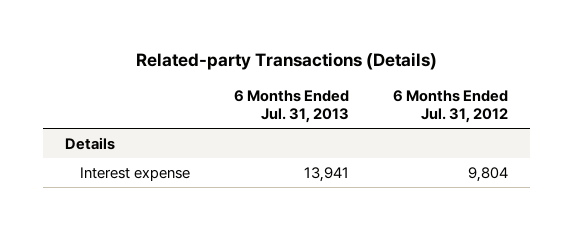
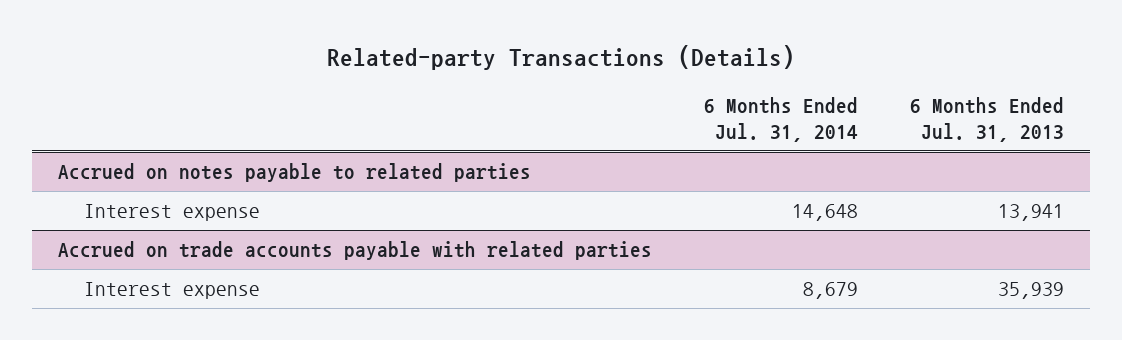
[393,90,509,124] 6 Months Ended Jul. 31, 2012 -> none
none -> [703,97,858,143] 6 Months Ended Jul. 31, 2014
[64,136,115,150] Details -> none
none -> [58,163,532,183] Accrued on notes payable to related parties
none -> [58,241,653,261] Accrued on trade accounts payable with related parties
none -> [83,282,260,300] Interest expense

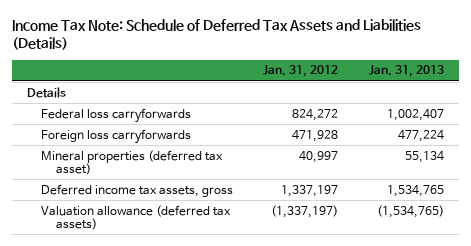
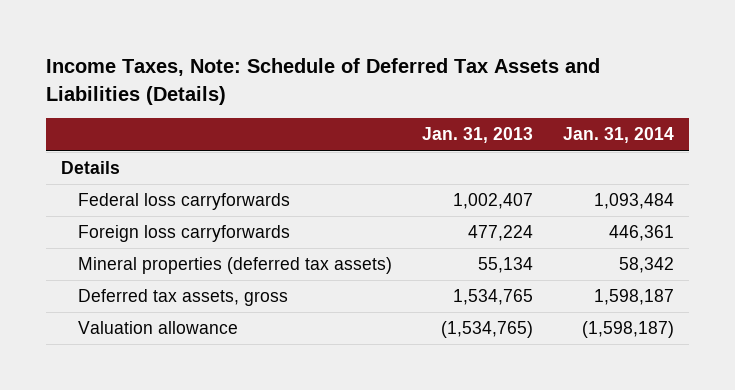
[11,19,421,51] Income Tax Note: Schedule of Deferred Tax Assets and Liabilities (Details) -> [45,58,600,105] Income Taxes, Note: Schedule of Deferred Tax Assets and Liabilities (Details)
[263,65,339,78] Jan. 31, 2012 -> none
none -> [562,127,674,144] Jan. 31, 2014
[41,149,224,176] Mineral properties (deferred tax asset) -> [78,257,393,275] Mineral properties (deferred tax assets)
[41,183,234,197] Deferred income tax assets, gross -> [78,289,289,307] Deferred tax assets, gross
[41,204,232,231] Valuation allowance (deferred tax assets) -> [78,321,239,335] Valuation allowance

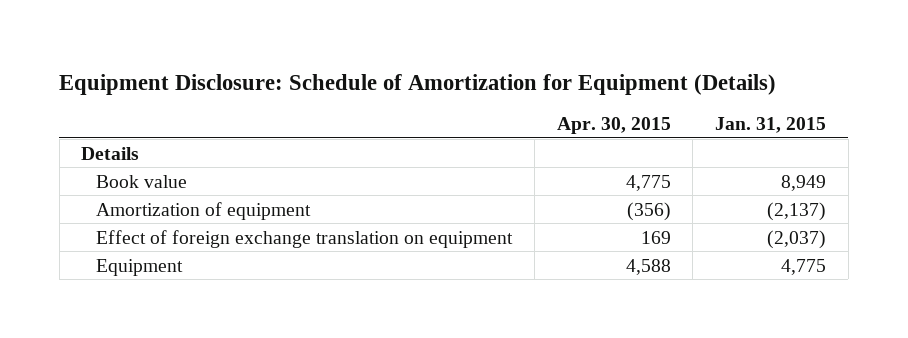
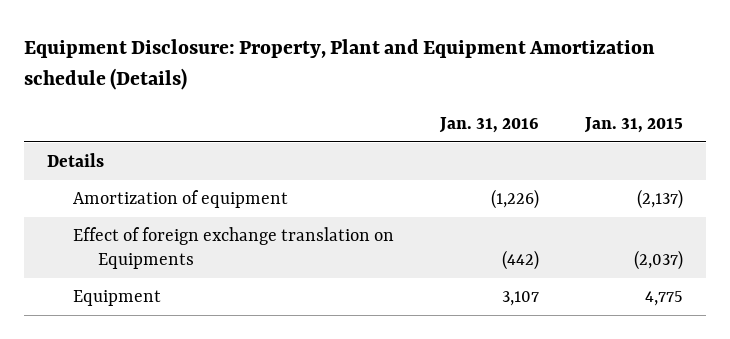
[59,73,777,95] Equipment Disclosure: Schedule of Amortization for Equipment (Details) -> [23,39,655,90] Equipment Disclosure: Property, Plant and Equipment Amortization schedule (Details)
[556,116,671,134] Apr. 30, 2015 -> none
none -> [438,116,539,133] Jan. 31, 2016
[96,174,188,188] Book value -> none
[96,229,514,248] Effect of foreign exchange translation on equipment -> [72,227,394,269] Effect of foreign exchange translation on Equipments

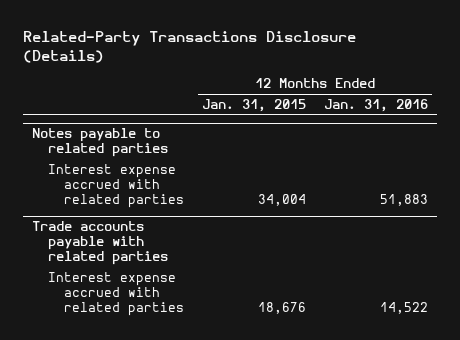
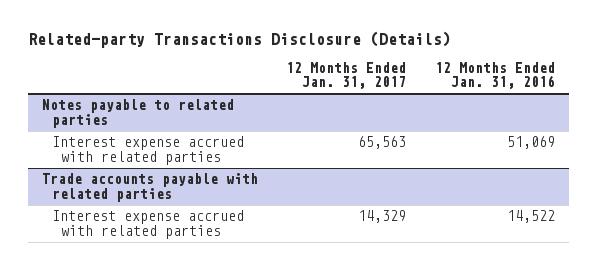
[22,30,356,64] Related-Party Transactions Disclosure (Details) -> [27,31,451,49] Related-party Transactions Disclosure (Details)
[202,98,307,112] Jan. 31, 2015 -> none
none -> [286,61,407,90] 12 Months Ended Jan. 31, 2017
[379,193,428,206] 51,883 -> [506,136,555,150] 51,069

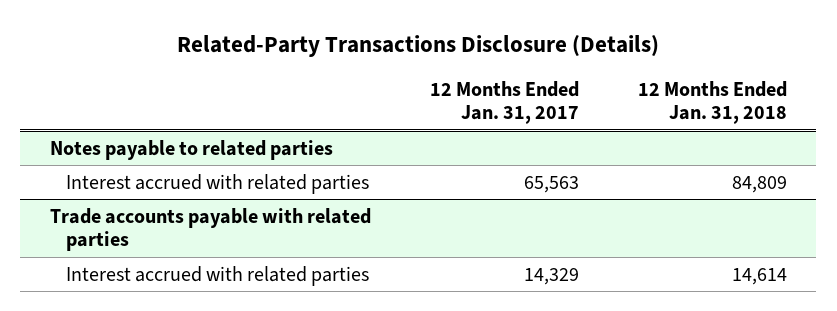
[27,31,451,49] Related-party Transactions Disclosure (Details) -> [177,34,660,57] Related-Party Transactions Disclosure (Details)
[434,61,555,90] 12 Months Ended Jan. 31, 2016 -> none
none -> [637,80,787,125] 12 Months Ended Jan. 31, 2018
[51,136,244,165] Interest expense accrued with related parties -> [65,173,369,194] Interest accrued with related parties
[51,210,244,239] Interest expense accrued with related parties -> [65,265,369,286] Interest accrued with related parties

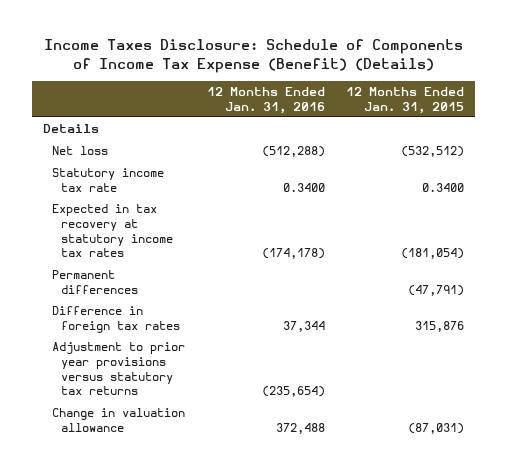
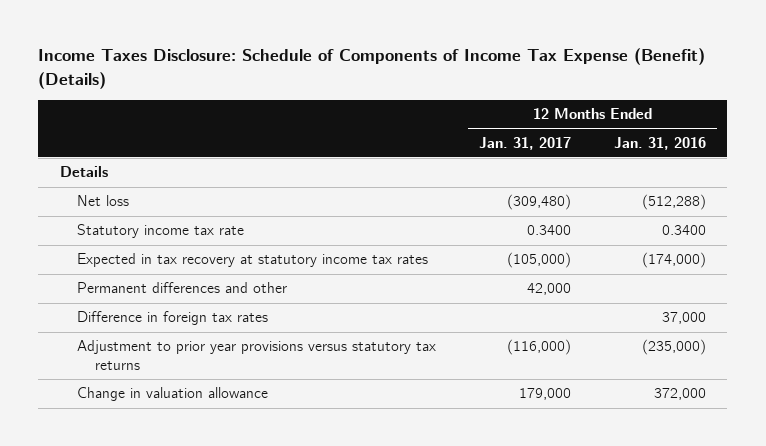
[346,86,465,114] 12 Months Ended Jan. 31, 2015 -> none
none -> [479,136,572,150] Jan. 31, 2017
[261,248,325,260] (174,178) -> [642,252,707,269] (174,000)
[51,270,138,295] Permanent differences -> [77,282,288,294] Permanent differences and other
[282,321,325,333] 37,344 -> [662,312,707,325] 37,000
[261,386,325,398] (235,654) -> [642,339,707,356] (235,000)
[275,423,325,435] 372,488 -> [654,388,707,401] 372,000

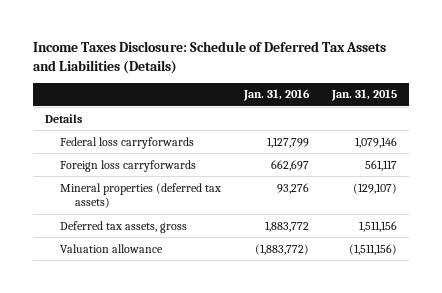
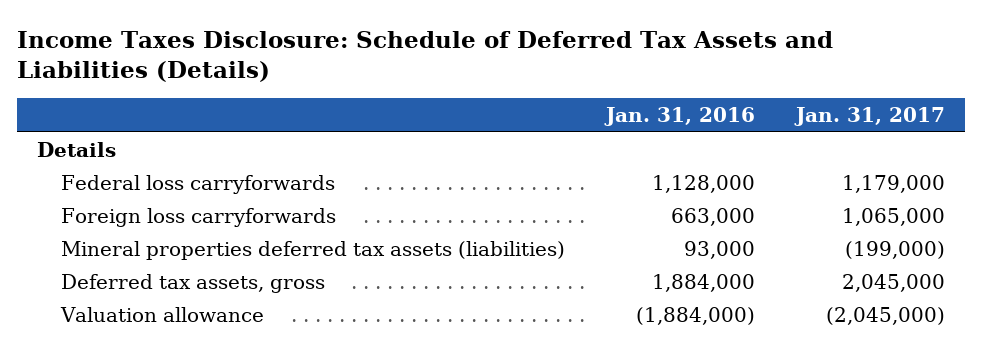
[331,89,398,102] Jan. 31, 2015 -> none
none -> [793,107,945,127] Jan. 31, 2017
[267,136,310,148] 1,127,799 -> [651,174,755,193] 1,128,000
[271,159,310,171] 662,697 -> [670,207,755,226] 663,000
[59,182,221,208] Mineral properties (deferred tax assets) -> [60,240,565,260] Mineral properties deferred tax assets (liabilities)
[277,182,310,194] 93,276 -> [683,240,755,259] 93,000
[265,220,310,232] 1,883,772 -> [651,273,755,292] 1,884,000
[255,243,310,255] (1,883,772) -> [635,306,755,325] (1,884,000)

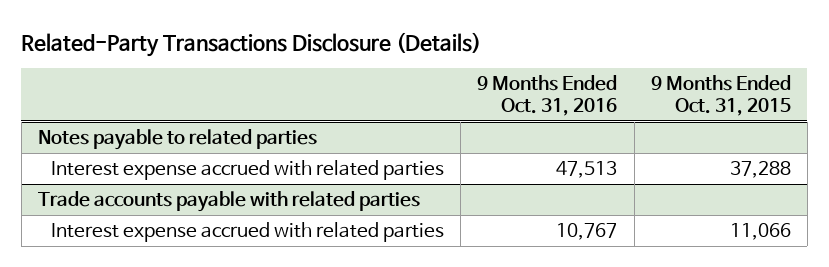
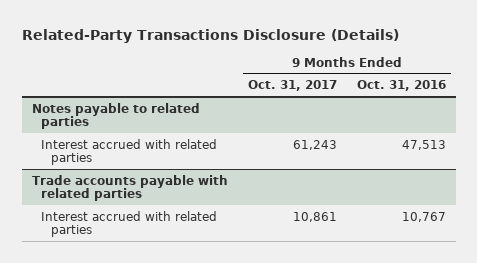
[650,75,791,116] 9 Months Ended Oct. 31, 2015 -> none
none -> [247,80,337,92] Oct. 31, 2017
[51,160,445,181] Interest expense accrued with related parties -> [41,138,218,166] Interest accrued with related parties
[51,222,445,243] Interest expense accrued with related parties -> [41,210,218,238] Interest accrued with related parties

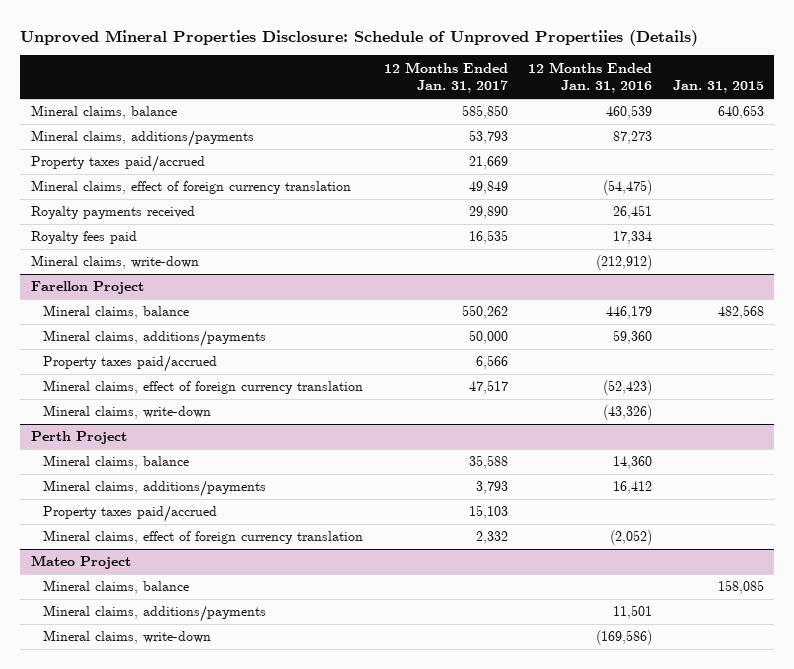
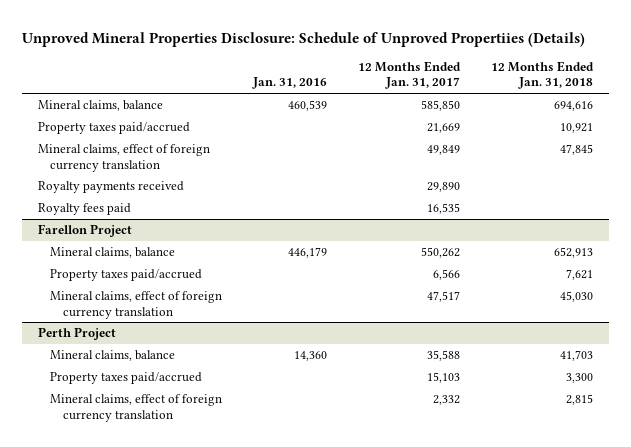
[528,61,653,94] 12 Months Ended Jan. 31, 2016 -> none
[672,80,764,94] Jan. 31, 2015 -> none
none -> [252,77,328,90] Jan. 31, 2016
none -> [491,61,595,90] 12 Months Ended Jan. 31, 2018
[30,130,254,148] Mineral claims, additions/payments -> none
[30,255,199,270] Mineral claims, write-down -> none
[43,330,267,348] Mineral claims, additions/payments -> none
[43,405,212,420] Mineral claims, write-down -> none
[43,480,267,498] Mineral claims, additions/payments -> none
[30,555,131,570] Mateo Project -> none
[43,580,190,595] Mineral claims, balance -> none
[43,605,267,623] Mineral claims, additions/payments -> none
[43,630,212,645] Mineral claims, write-down -> none

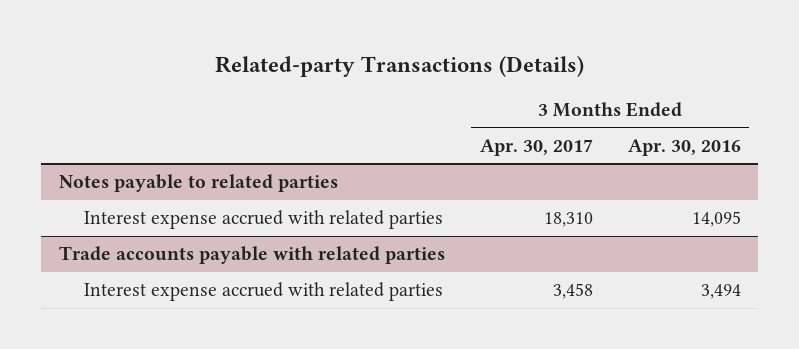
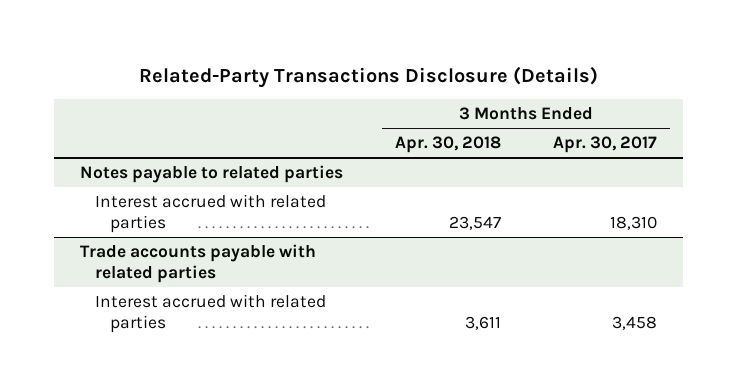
[214,55,584,77] Related-party Transactions (Details) -> [138,65,598,88] Related-Party Transactions Disclosure (Details)
[627,138,741,156] Apr. 30, 2016 -> none
none -> [395,136,502,154] Apr. 30, 2018
[84,210,444,230] Interest expense accrued with related parties -> [95,194,327,233] Interest accrued with related parties
[84,282,444,302] Interest expense accrued with related parties -> [95,294,327,333] Interest accrued with related parties

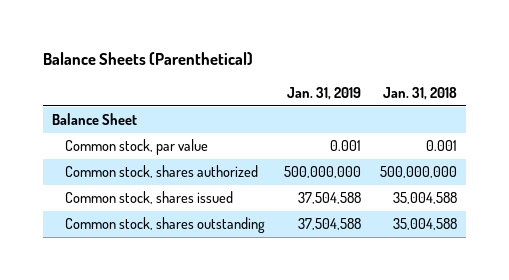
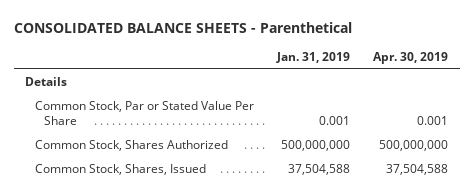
[42,52,253,66] Balance Sheets (Parenthetical) -> [13,21,352,33] CONSOLIDATED BALANCE SHEETS - Parenthetical
[382,87,457,101] Jan. 31, 2018 -> none
none -> [373,52,449,65] Apr. 30, 2019
[52,113,138,126] Balance Sheet -> none
[65,217,266,234] Common stock, shares outstanding -> none
none -> [25,77,68,87] Details
[65,139,209,156] Common stock, par value -> [34,101,254,126] Common Stock, Par or Stated Value Per Share
[65,165,259,179] Common stock, shares authorized -> [34,140,228,152] Common Stock, Shares Authorized
[65,191,234,205] Common stock, shares issued -> [34,164,206,176] Common Stock, Shares, Issued

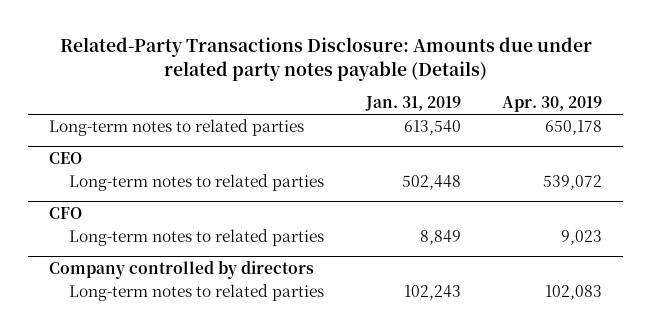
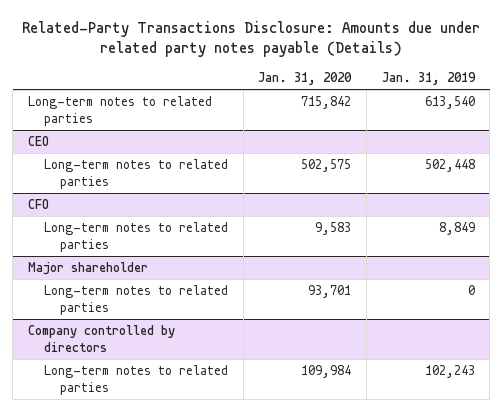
[502,96,603,113] Apr. 30, 2019 -> none
none -> [258,72,353,86] Jan. 31, 2020
none -> [27,262,148,276] Major shareholder
none -> [44,285,229,315] Long-term notes to related parties

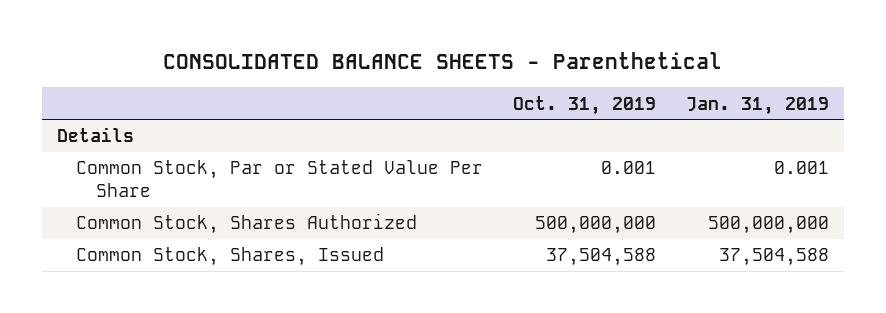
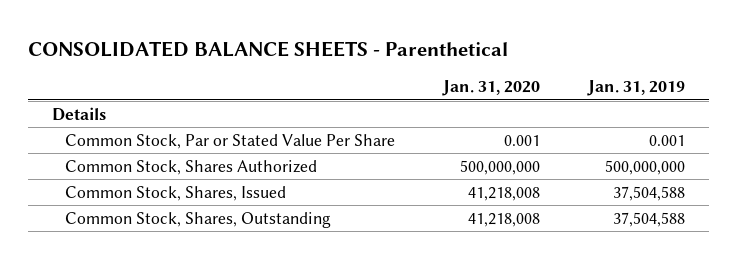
[513,95,657,115] Oct. 31, 2019 -> none
none -> [441,80,540,97] Jan. 31, 2020
none -> [64,211,331,228] Common Stock, Shares, Outstanding

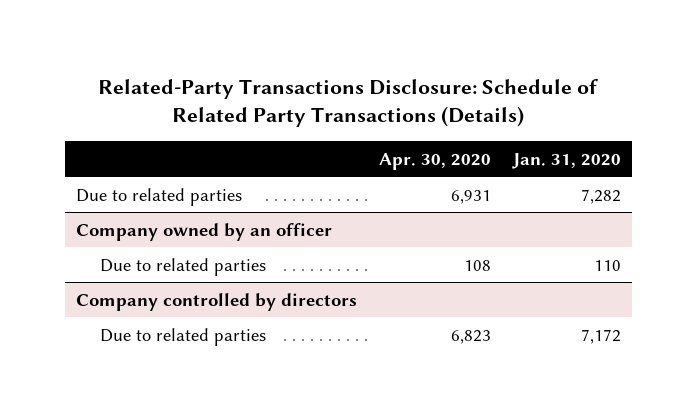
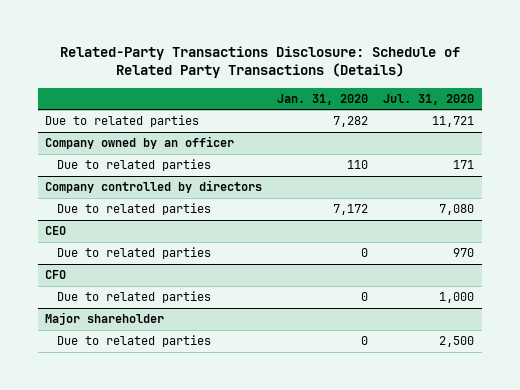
[378,152,491,170] Apr. 30, 2020 -> none
none -> [383,93,475,105] Jul. 31, 2020
none -> [45,226,67,236] CEO
none -> [56,247,211,260] Due to related parties
none -> [45,270,67,280] CFO
none -> [56,291,211,304] Due to related parties
none -> [45,312,165,326] Major shareholder
none -> [56,335,211,348] Due to related parties

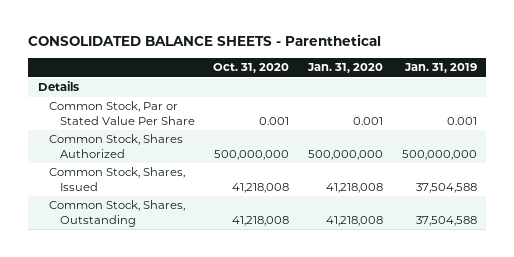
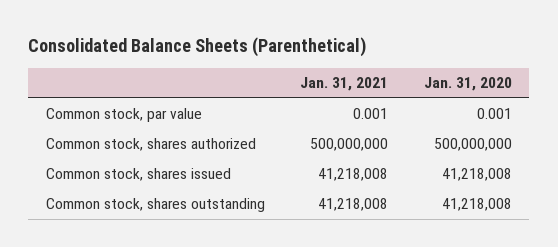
[28,34,382,47] CONSOLIDATED BALANCE SHEETS - Parenthetical -> [28,37,367,58] Consolidated Balance Sheets (Parenthetical)
[213,63,290,74] Oct. 31, 2020 -> none
[403,63,477,74] Jan. 31, 2019 -> none
none -> [300,77,389,92] Jan. 31, 2021
[37,81,79,92] Details -> none
[48,101,195,126] Common Stock, Par or Stated Value Per Share -> [45,108,202,123] Common stock, par value
[48,134,183,159] Common Stock, Shares Authorized -> [45,138,256,152] Common stock, shares authorized
[48,167,185,192] Common Stock, Shares, Issued -> [45,168,231,182] Common stock, shares issued
[48,200,185,228] Common Stock, Shares, Outstanding -> [45,198,265,213] Common stock, shares outstanding

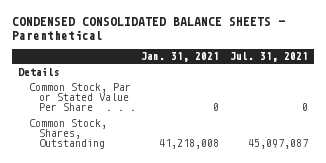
[28,37,367,58] Consolidated Balance Sheets (Parenthetical) -> [12,16,286,40] CONDENSED CONSOLIDATED BALANCE SHEETS - Parenthetical
[423,77,512,92] Jan. 31, 2020 -> none
none -> [230,52,309,63] Jul. 31, 2021
[45,138,256,152] Common stock, shares authorized -> none
[45,168,231,182] Common stock, shares issued -> none
none -> [17,66,60,76] Details
[45,108,202,123] Common stock, par value -> [28,82,131,112] Common Stock, Par or Stated Value Per Share
[353,108,389,120] 0.001 -> [213,103,220,112] 0
[45,198,265,213] Common stock, shares outstanding -> [28,118,107,150] Common Stock, Shares, Outstanding

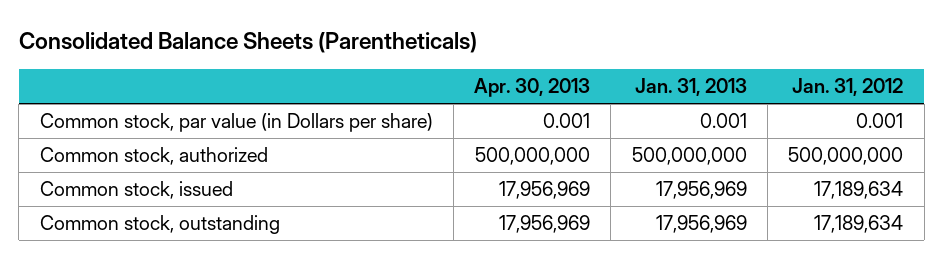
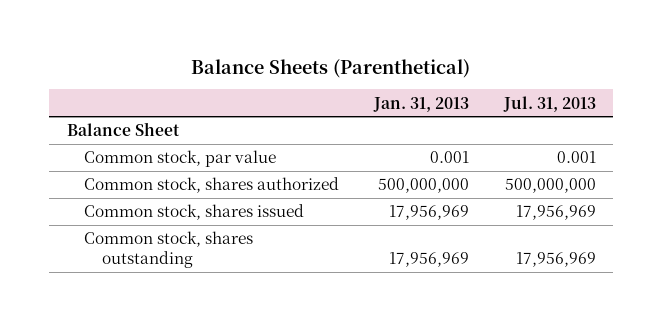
[18,32,477,54] Consolidated Balance Sheets (Parentheticals) -> [191,58,471,78] Balance Sheets (Parenthetical)
[474,78,591,98] Apr. 30, 2013 -> none
[792,78,904,97] Jan. 31, 2012 -> none
none -> [502,95,596,112] Jul. 31, 2013
none -> [66,122,180,137] Balance Sheet
[39,113,433,133] Common stock, par value (in Dollars per share) -> [84,150,277,168] Common stock, par value
[39,147,268,166] Common stock, authorized -> [84,177,340,194] Common stock, shares authorized
[39,181,233,200] Common stock, issued -> [84,204,305,221] Common stock, shares issued
[39,215,280,235] Common stock, outstanding -> [84,231,254,268] Common stock, shares outstanding

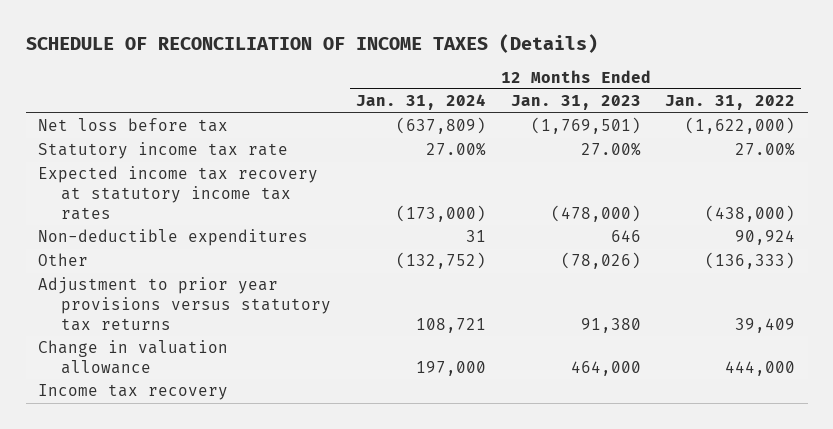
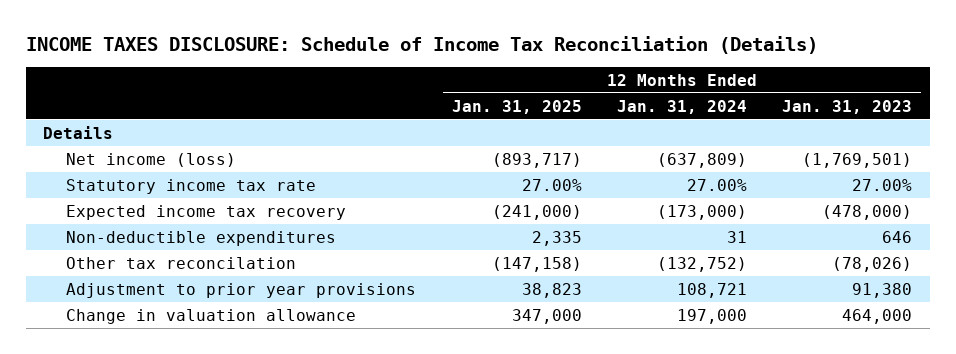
[25,33,598,53] SCHEDULE OF RECONCILIATION OF INCOME TAXES (Details) -> [25,35,818,54] INCOME TAXES DISCLOSURE: Schedule of Income Tax Reconciliation (Details)
[665,95,796,111] Jan. 31, 2022 -> none
none -> [451,99,582,114] Jan. 31, 2025
none -> [43,125,114,139] Details
[38,118,229,133] Net loss before tax -> [66,152,237,167] Net income (loss)
[38,166,319,220] Expected income tax recovery at statutory income tax rates -> [66,204,347,220] Expected income tax recovery
[38,253,89,267] Other -> [66,256,297,269] Other tax reconcilation
[38,277,332,331] Adjustment to prior year provisions versus statutory tax returns -> [66,282,417,298] Adjustment to prior year provisions
[38,384,229,401] Income tax recovery -> none

